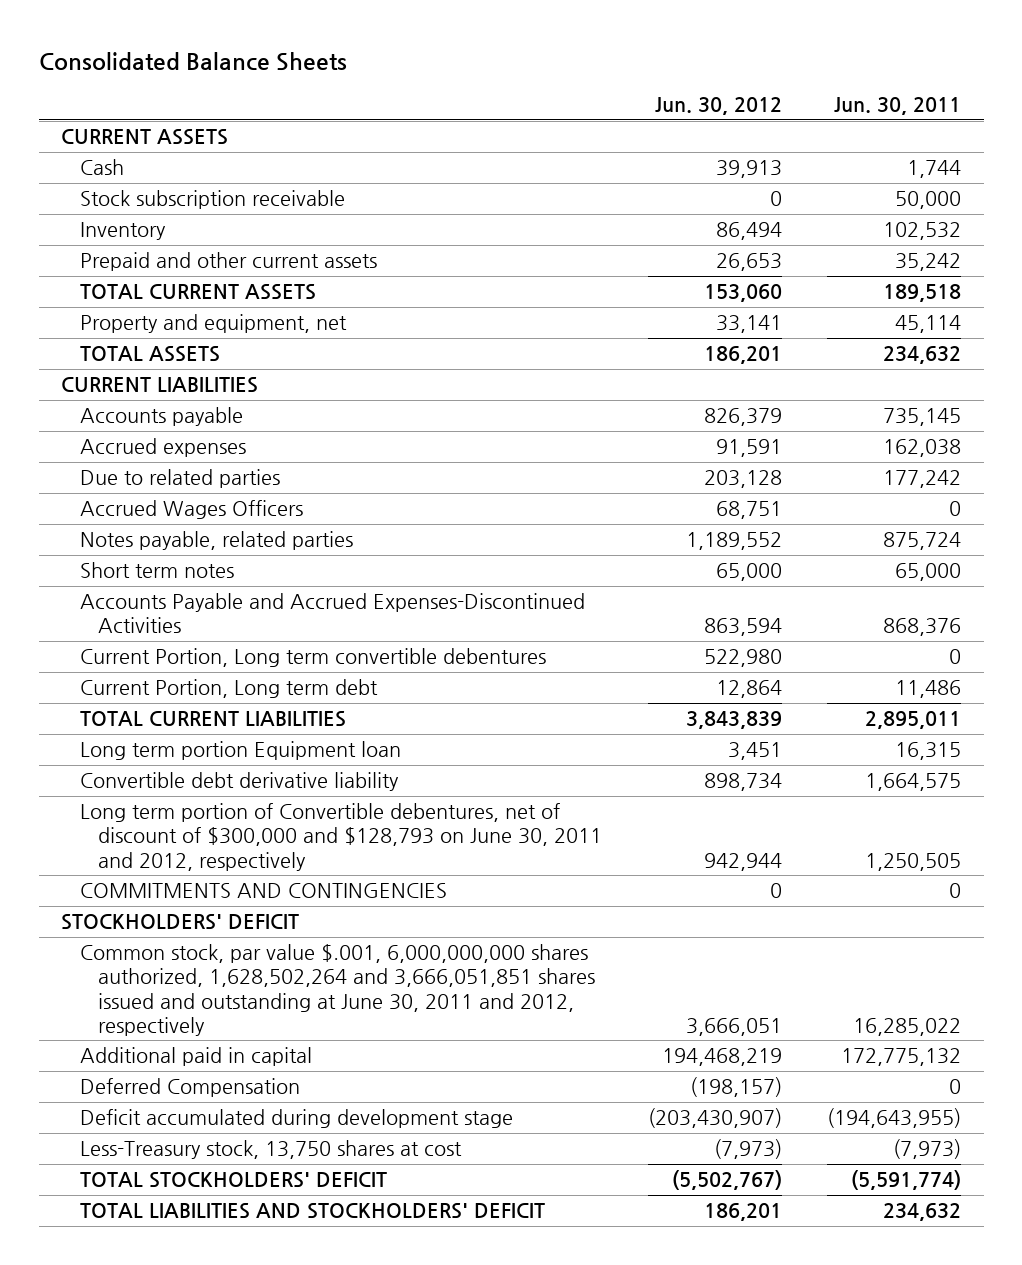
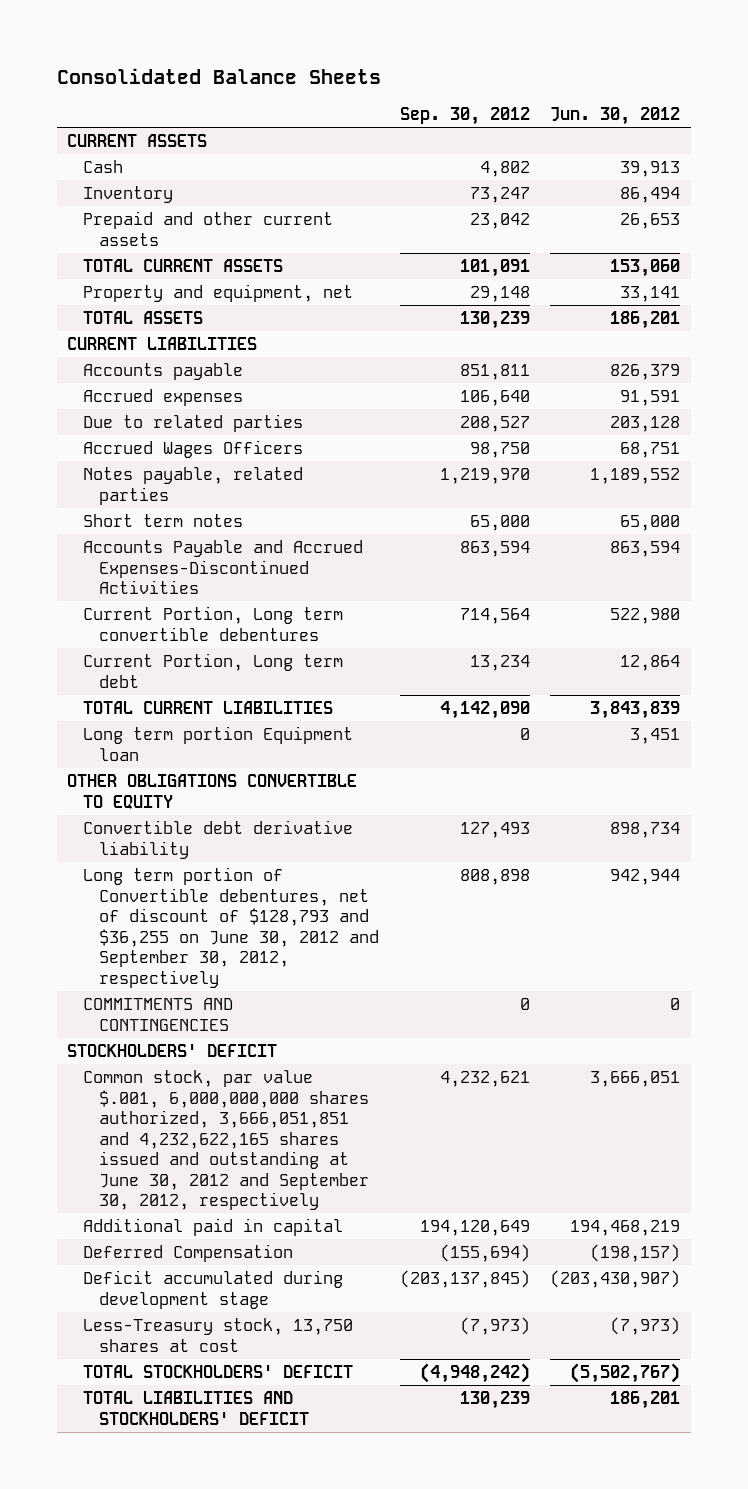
[833,97,961,116] Jun. 30, 2011 -> none
none -> [399,107,530,126] Sep. 30, 2012
[79,190,345,210] Stock subscription receivable -> none
none -> [67,774,358,809] OTHER OBLIGATIONS CONVERTIBLE TO EQUITY
[79,803,603,871] Long term portion of Convertible debentures, net of discount of $300,000 and $128,793 on June 30, 2011 and 2012, respectively -> [83,867,380,988] Long term portion of Convertible debentures, net of discount of $128,793 and $36,255 on June 30, 2012 and September 30, 2012, respectively
[79,944,596,1036] Common stock, par value $.001, 6,000,000,000 shares authorized, 1,628,502,264 and 3,666,051,851 shares issued and outstanding at June 30, 2011 and 2012, respectively -> [83,1070,370,1211] Common stock, par value $.001, 6,000,000,000 shares authorized, 3,666,051,851 and 4,232,622,165 shares issued and outstanding at June 30, 2012 and September 30, 2012, respectively

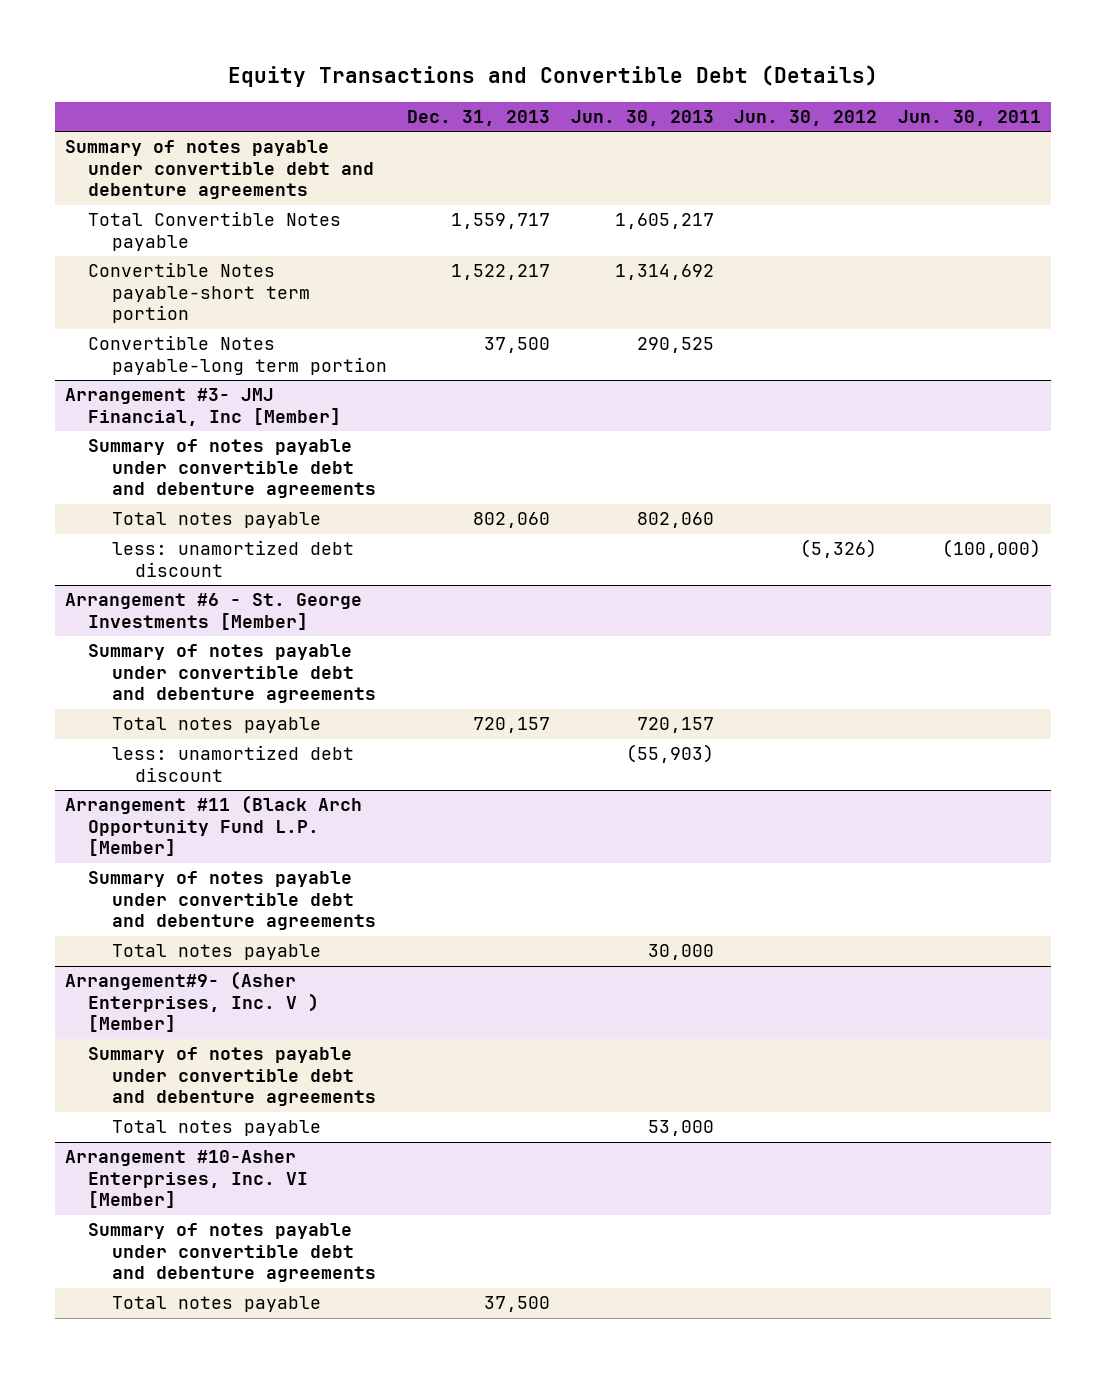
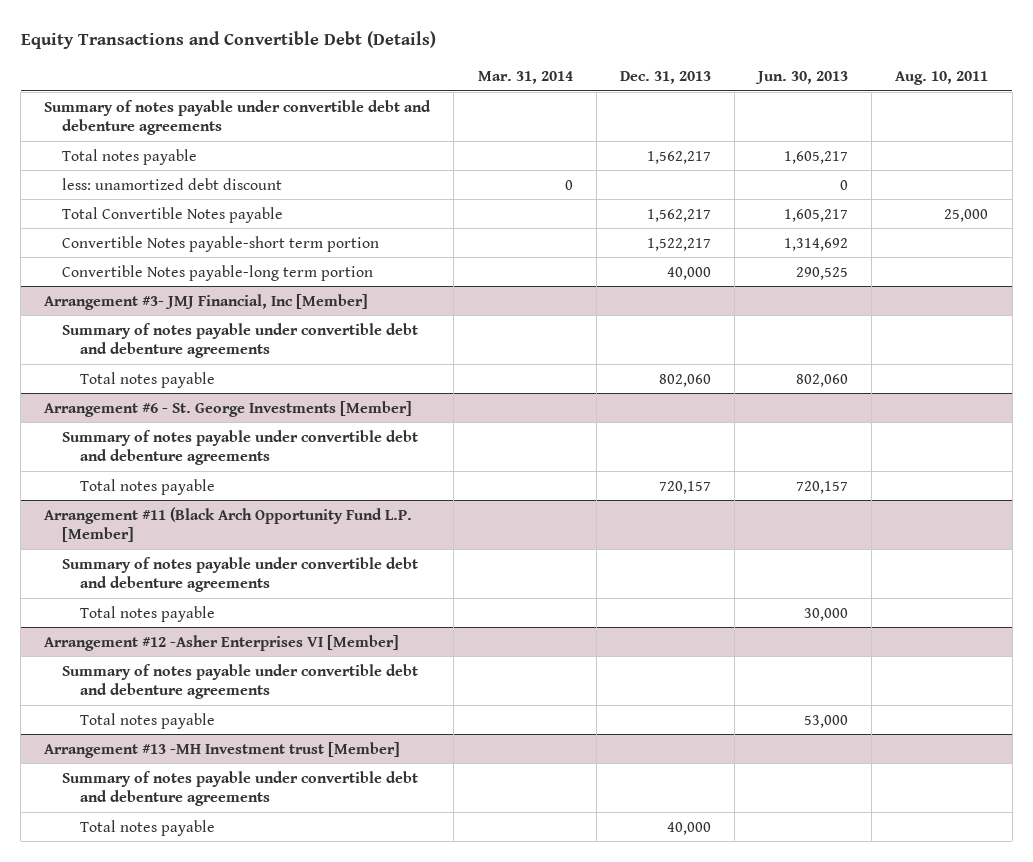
[734,110,878,127] Jun. 30, 2012 -> none
[897,110,1041,127] Jun. 30, 2011 -> none
none -> [477,70,573,84] Mar. 31, 2014
none -> [895,70,989,85] Aug. 10, 2011
none -> [62,148,198,165] Total notes payable
none -> [62,177,283,190] less: unamortized debt discount
[451,213,551,230] 1,559,717 -> [646,208,711,222] 1,562,217
[484,337,551,354] 37,500 -> [666,266,711,280] 40,000
[111,540,354,577] less: unamortized debt discount -> none
[111,745,354,782] less: unamortized debt discount -> none
[65,971,320,1033] Arrangement#9- (Asher Enterprises, Inc. V ) [Member] -> none
none -> [44,634,400,651] Arrangement #12 -Asher Enterprises VI [Member]
[65,1150,309,1209] Arrangement #10-Asher Enterprises, Inc. VI [Member] -> none
none -> [44,741,401,758] Arrangement #13 -MH Investment trust [Member]
[484,1296,551,1313] 37,500 -> [666,821,711,835] 40,000

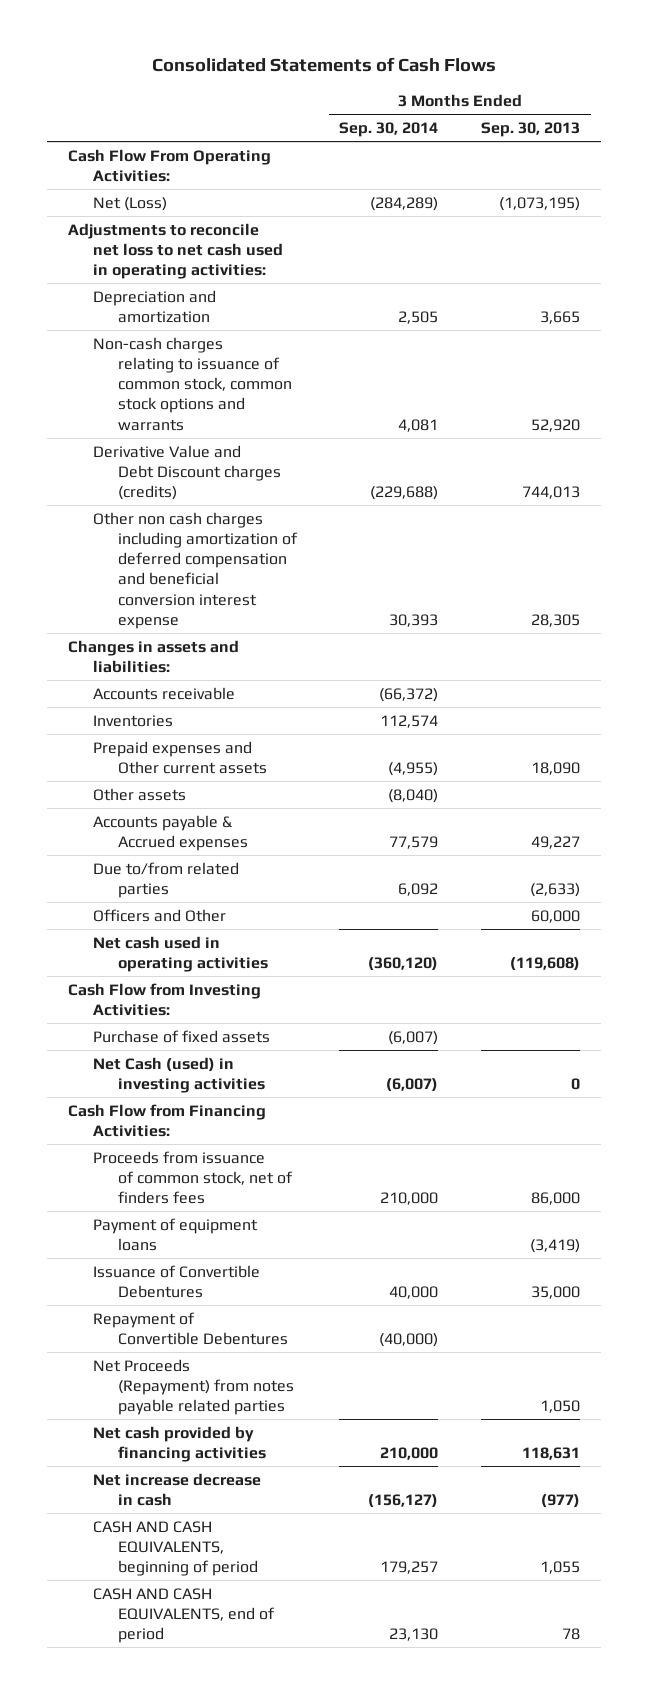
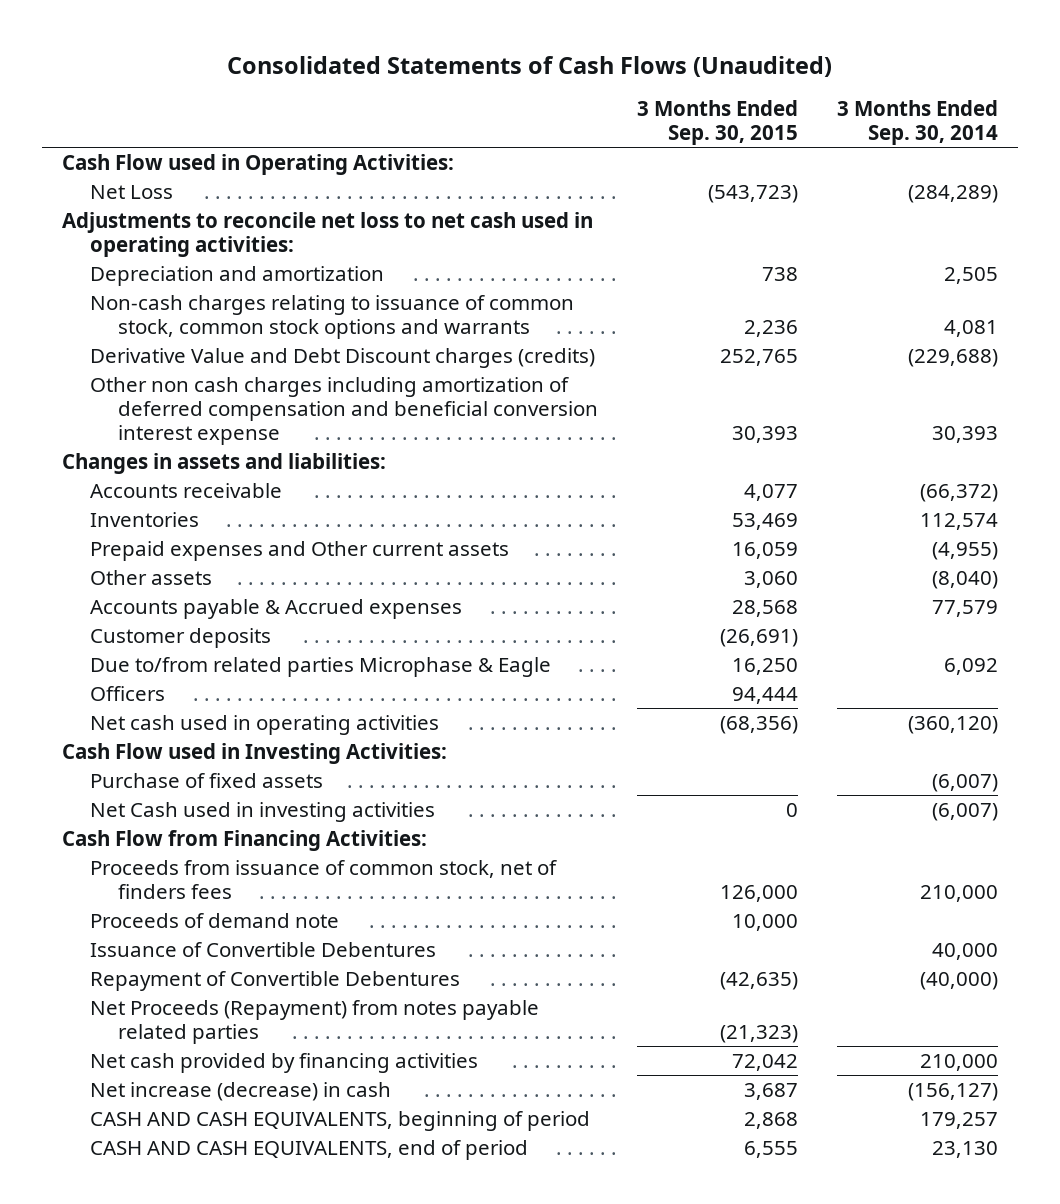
[152,57,497,73] Consolidated Statements of Cash Flows -> [226,55,832,77] Consolidated Statements of Cash Flows (Unaudited)
[481,122,581,138] Sep. 30, 2013 -> none
none -> [637,99,799,145] 3 Months Ended Sep. 30, 2015
[68,148,272,182] Cash Flow From Operating Activities: -> [61,153,454,175] Cash Flow used in Operating Activities:
[92,196,167,211] Net (Loss) -> [89,184,173,199] Net Loss
none -> [89,627,271,648] Customer deposits
[92,861,239,898] Due to/from related parties -> [89,656,551,677] Due to/from related parties Microphase & Eagle
[92,908,226,922] Officers and Other -> [89,685,165,701] Officers
[68,982,262,1016] Cash Flow from Investing Activities: -> [61,742,447,764] Cash Flow used in Investing Activities:
[92,1056,265,1093] Net Cash (used) in investing activities -> [89,801,435,822] Net Cash used in investing activities
[92,1217,258,1251] Payment of equipment loans -> none
none -> [89,912,339,928] Proceeds of demand note
[92,1472,261,1506] Net increase decrease in cash -> [89,1081,391,1101] Net increase (decrease) in cash

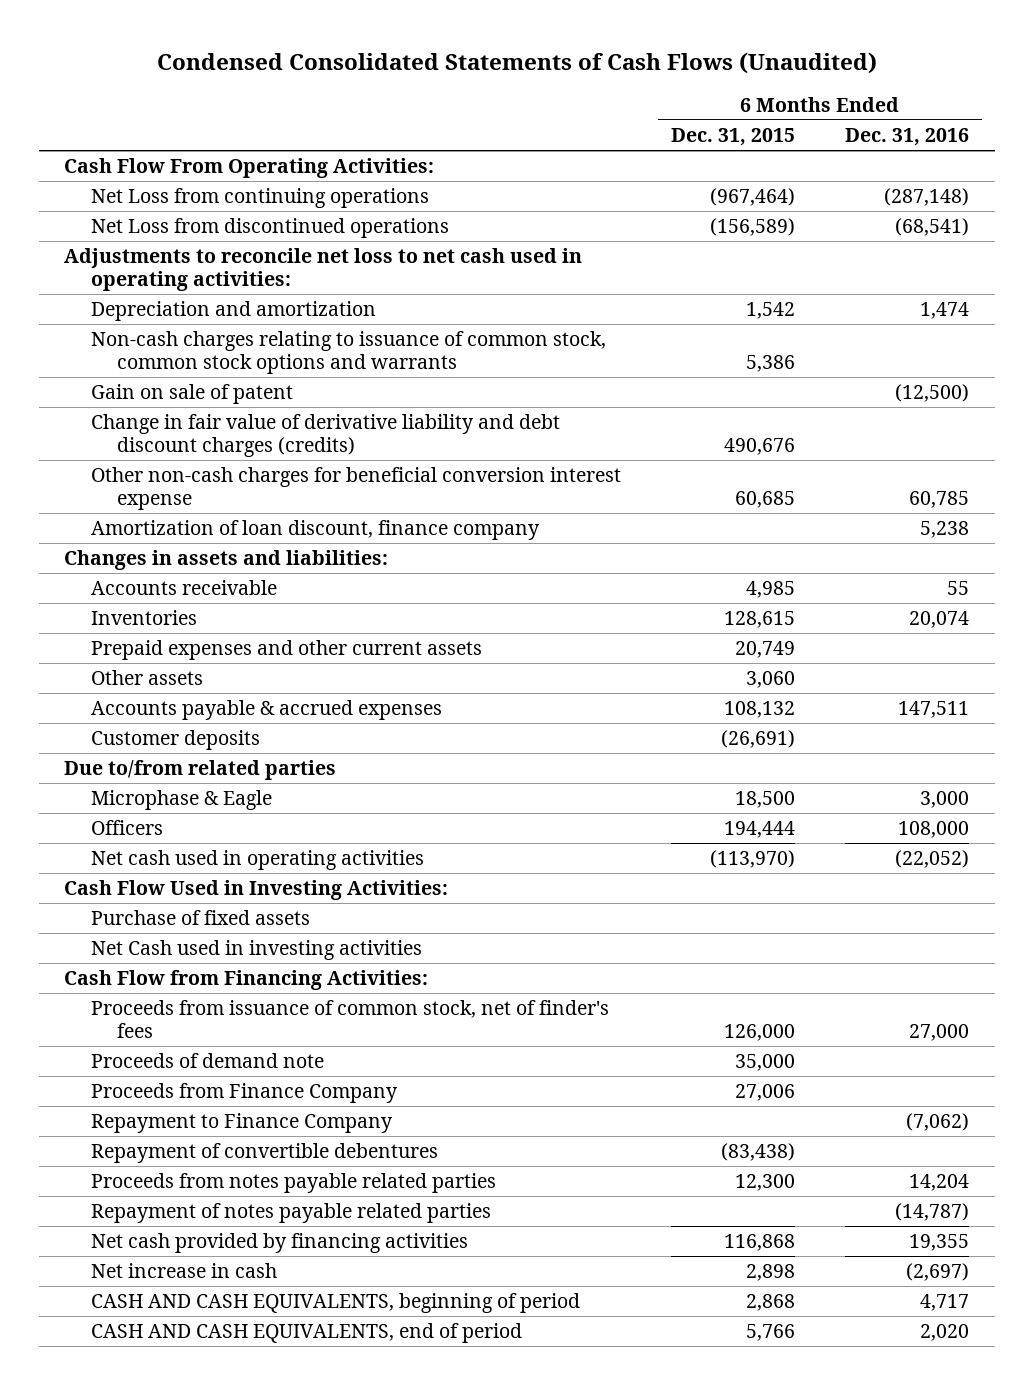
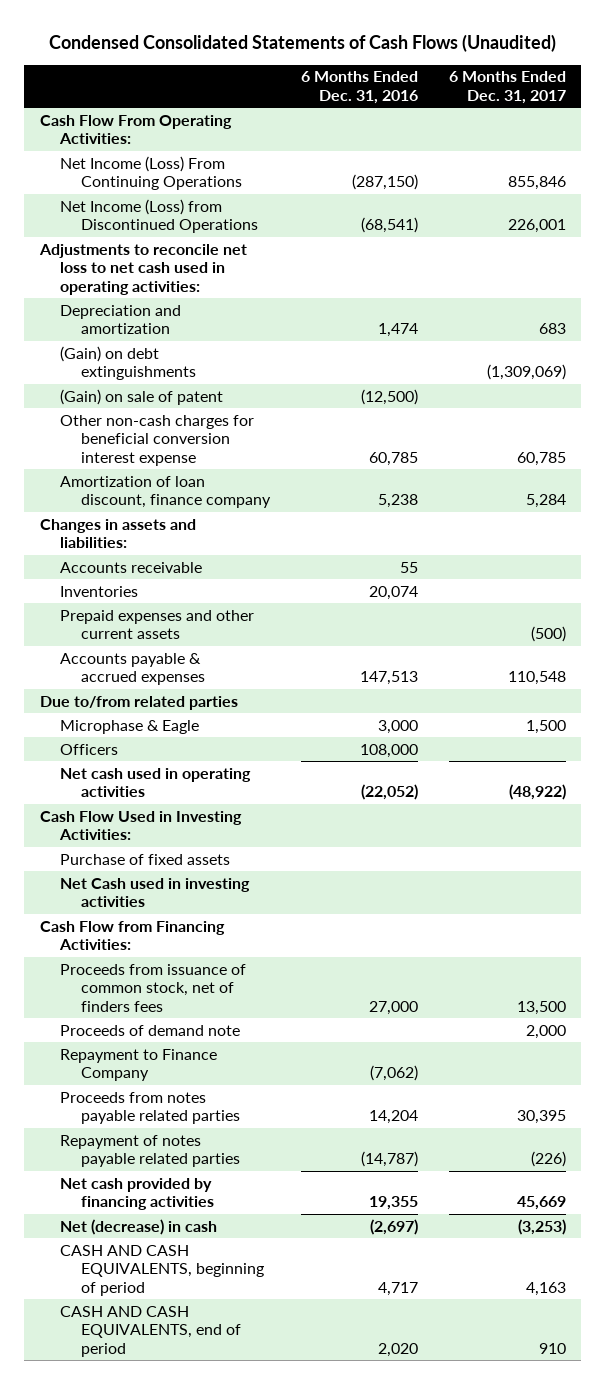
[670,128,795,147] Dec. 31, 2015 -> none
none -> [448,71,566,105] 6 Months Ended Dec. 31, 2017
[90,188,429,209] Net Loss from continuing operations -> [60,155,243,191] Net Income (Loss) From Continuing Operations
[884,188,970,207] (287,148) -> [351,174,418,191] (287,150)
[90,218,449,239] Net Loss from discontinued operations -> [60,198,259,234] Net Income (Loss) from Discontinued Operations
[90,331,606,375] Non-cash charges relating to issuance of common stock, common stock options and warrants -> none
[90,414,560,458] Change in fair value of derivative liability and debt discount charges (credits) -> none
none -> [60,345,197,381] (Gain) on debt extinguishments
[90,384,293,405] Gain on sale of patent -> [60,388,224,405] (Gain) on sale of patent
[90,670,203,686] Other assets -> none
[90,730,260,751] Customer deposits -> none
[898,701,970,719] 147,511 -> [359,671,418,686] 147,513
[90,1000,609,1039] Proceeds from issuance of common stock, net of finder's fees -> [60,963,247,1012] Proceeds from issuance of common stock, net of finders fees
[90,1083,398,1104] Proceeds from Finance Company -> none
[90,1143,438,1164] Repayment of convertible debentures -> none
[90,1263,277,1279] Net increase in cash -> [60,1218,218,1235] Net (decrease) in cash

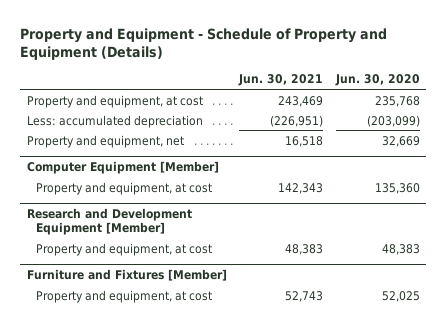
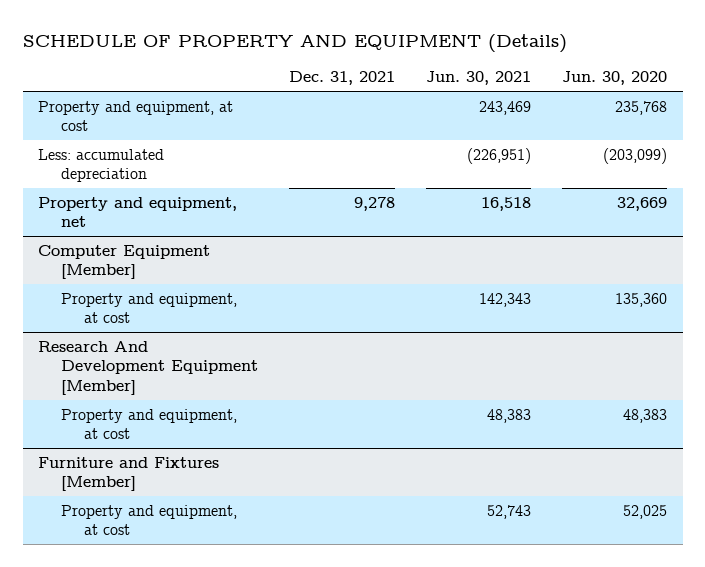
[20,27,388,61] Property and Equipment - Schedule of Property and Equipment (Details) -> [22,33,567,53] SCHEDULE OF PROPERTY AND EQUIPMENT (Details)
none -> [288,70,395,85] Dec. 31, 2021
[26,208,192,236] Research and Development Equipment [Member] -> [38,340,258,395] Research And Development Equipment [Member]

